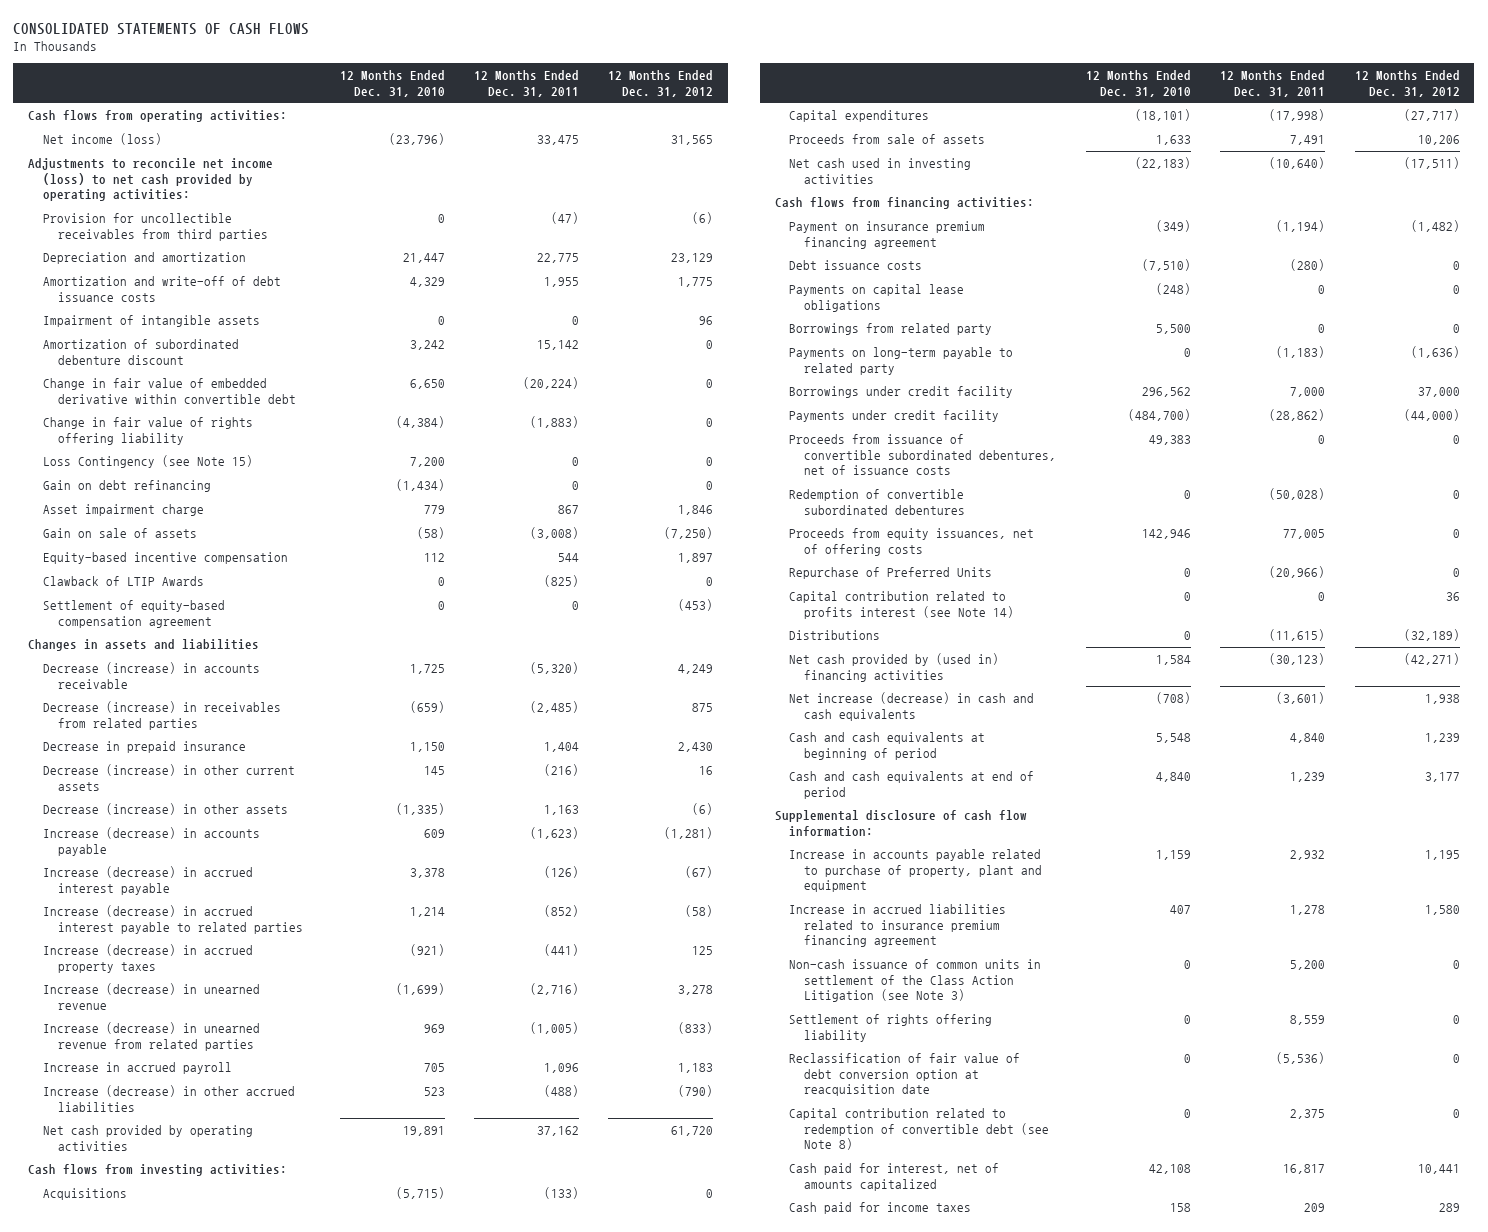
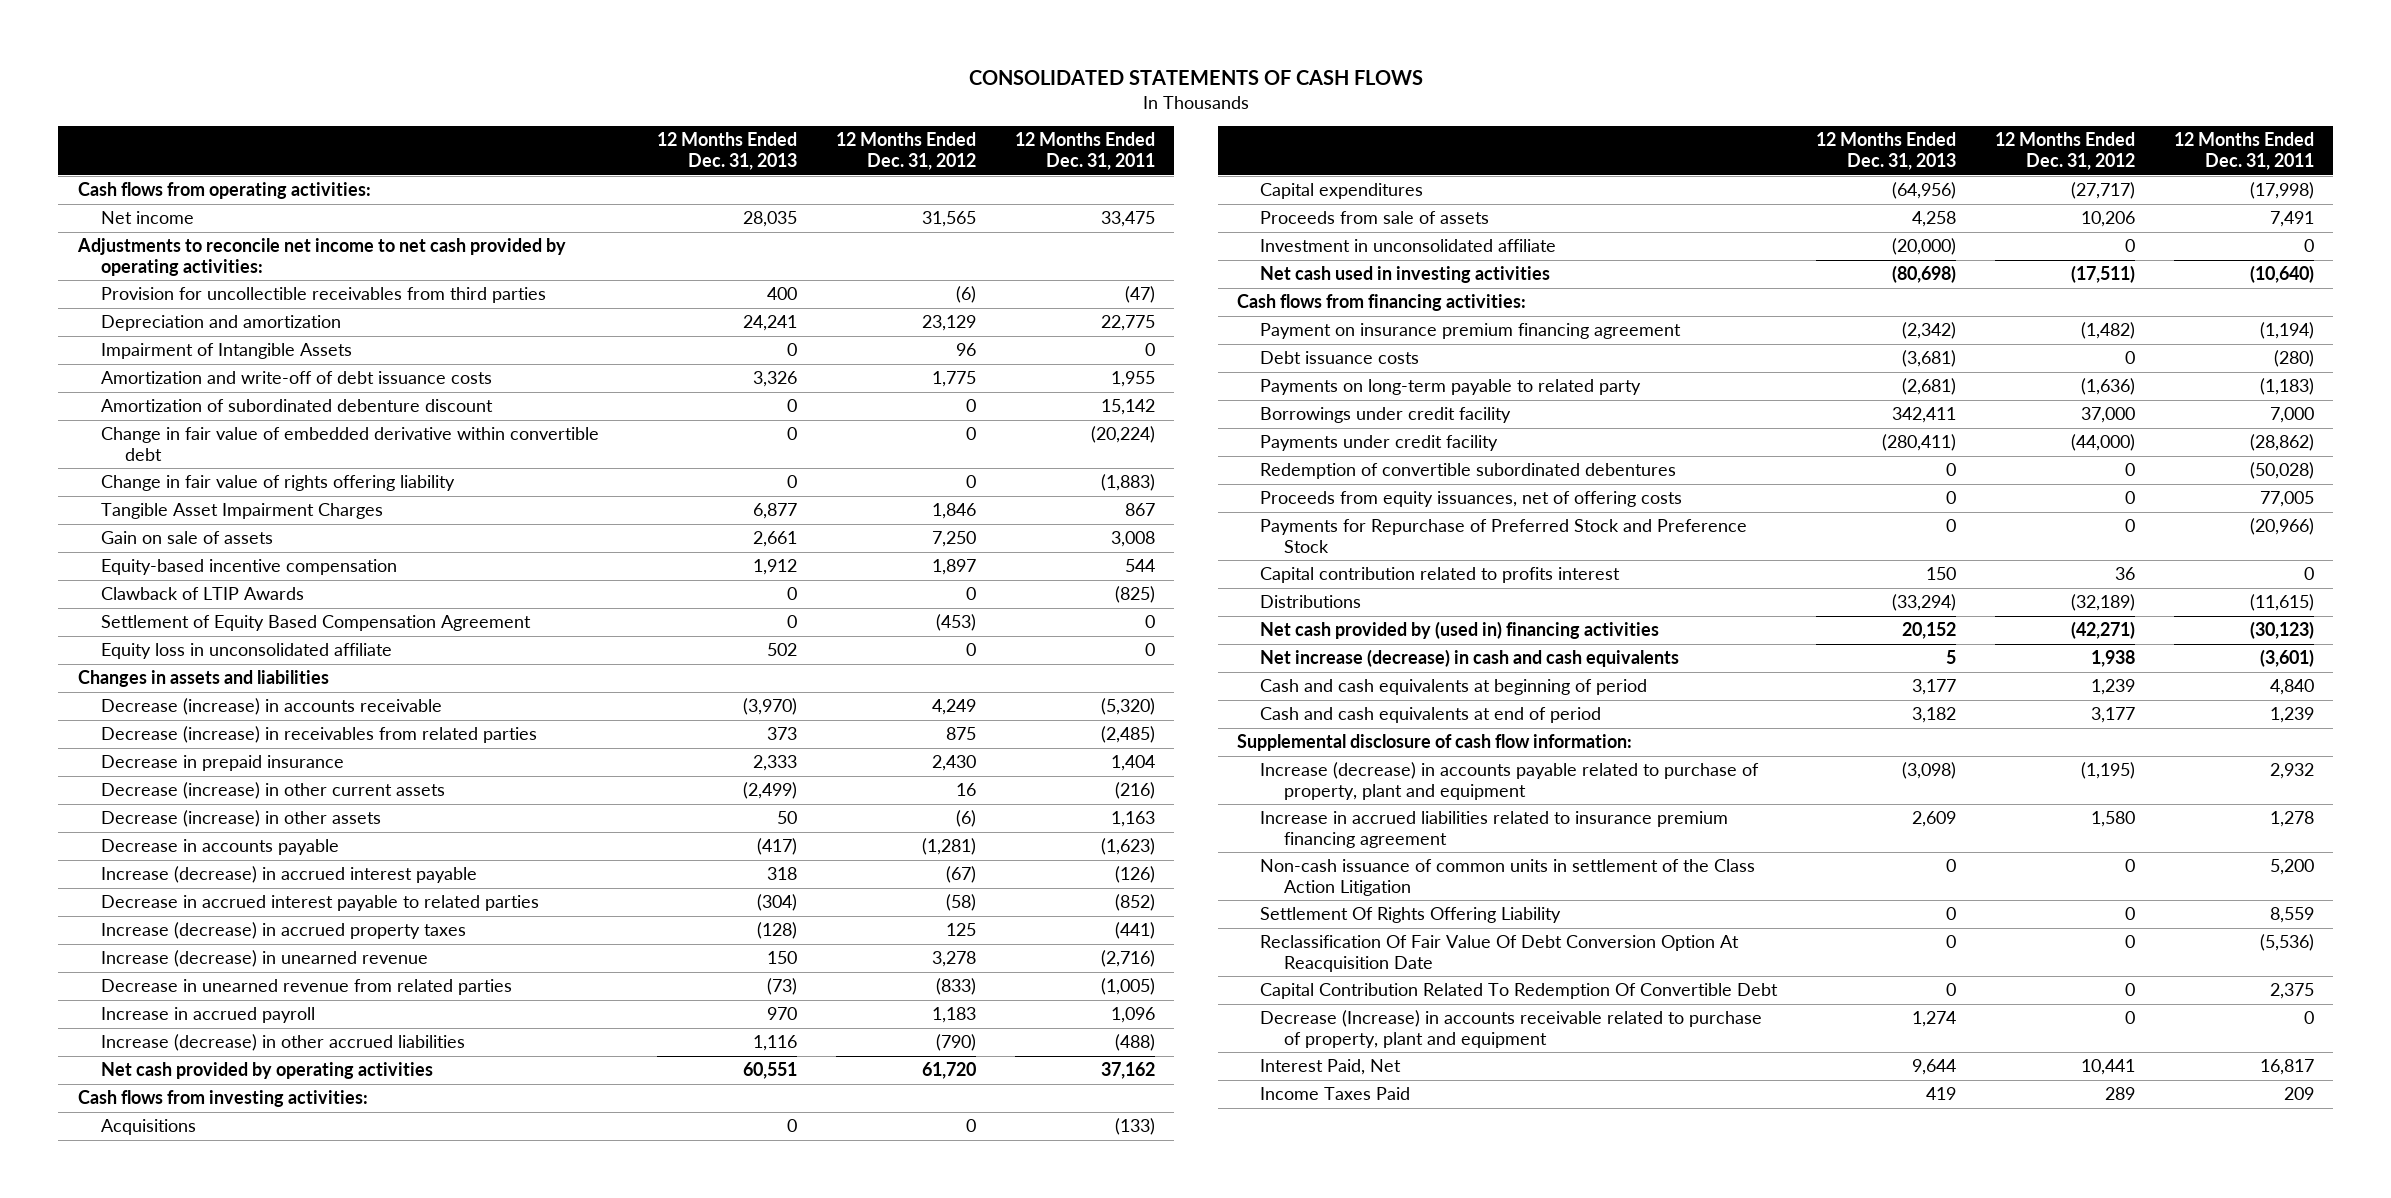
[339,69,445,97] 12 Months Ended Dec. 31, 2010 -> none
none -> [656,132,797,171] 12 Months Ended Dec. 31, 2013
[43,132,163,145] Net income (loss) -> [101,211,195,225] Net income
[28,157,274,202] Adjustments to reconcile net income (loss) to net cash provided by operating activities: -> [76,238,566,276] Adjustments to reconcile net income to net cash provided by operating activities:
none -> [101,343,353,360] Impairment of Intangible Assets
[43,314,261,327] Impairment of intangible assets -> none
[43,454,254,468] Loss Contingency (see Note 15) -> none
[43,479,212,492] Gain on debt refinancing -> none
[43,503,205,516] Asset impairment charge -> [101,503,384,520] Tangible Asset Impairment Charges
[529,526,579,539] (3,008) -> [1110,531,1155,548] 3,008
[664,526,714,539] (7,250) -> [931,531,976,548] 7,250
[43,599,226,628] Settlement of equity-based compensation agreement -> [101,615,532,632] Settlement of Equity Based Compensation Agreement
none -> [101,643,393,660] Equity loss in unconsolidated affiliate
[43,826,261,856] Increase (decrease) in accounts payable -> [101,839,340,856] Decrease in accounts payable
[43,904,304,934] Increase (decrease) in accrued interest payable to related parties -> [101,895,540,912] Decrease in accrued interest payable to related parties
[43,1021,261,1051] Increase (decrease) in unearned revenue from related parties -> [101,979,513,996] Decrease in unearned revenue from related parties
none -> [1260,239,1557,253] Investment in unconsolidated affiliate
[789,283,965,312] Payments on capital lease obligations -> none
[789,322,993,335] Borrowings from related party -> none
[789,433,1057,476] Proceeds from issuance of convertible subordinated debentures, net of issuance costs -> none
[789,566,993,579] Repurchase of Preferred Units -> [1260,519,1748,553] Payments for Repurchase of Preferred Stock and Preference Stock
[789,590,1015,619] Capital contribution related to profits interest (see Note 14) -> [1260,567,1621,584] Capital contribution related to profits interest
[789,848,1043,893] Increase in accounts payable related to purchase of property, plant and equipment -> [1260,762,1760,800] Increase (decrease) in accounts payable related to purchase of property, plant and equipment
[1424,849,1460,860] 1,195 -> [2081,762,2136,780] (1,195)
[789,958,1042,1003] Non-cash issuance of common units in settlement of the Class Action Litigation (see Note 3) -> [1260,859,1756,896] Non-cash issuance of common units in settlement of the Class Action Litigation
[789,1013,993,1042] Settlement of rights offering liability -> [1260,907,1562,924] Settlement Of Rights Offering Liability
[789,1052,1021,1097] Reclassification of fair value of debt conversion option at reacquisition date -> [1260,935,1740,972] Reclassification Of Fair Value Of Debt Conversion Option At Reacquisition Date
[789,1107,1050,1151] Capital contribution related to redemption of convertible debt (see Note 8) -> [1260,983,1779,1000] Capital Contribution Related To Redemption Of Convertible Debt
none -> [1260,1010,1763,1048] Decrease (Increase) in accounts receivable related to purchase of property, plant and equipment
[789,1162,1000,1191] Cash paid for interest, net of amounts capitalized -> [1260,1059,1402,1076] Interest Paid, Net
[789,1201,972,1214] Cash paid for income taxes -> [1260,1087,1411,1101] Income Taxes Paid

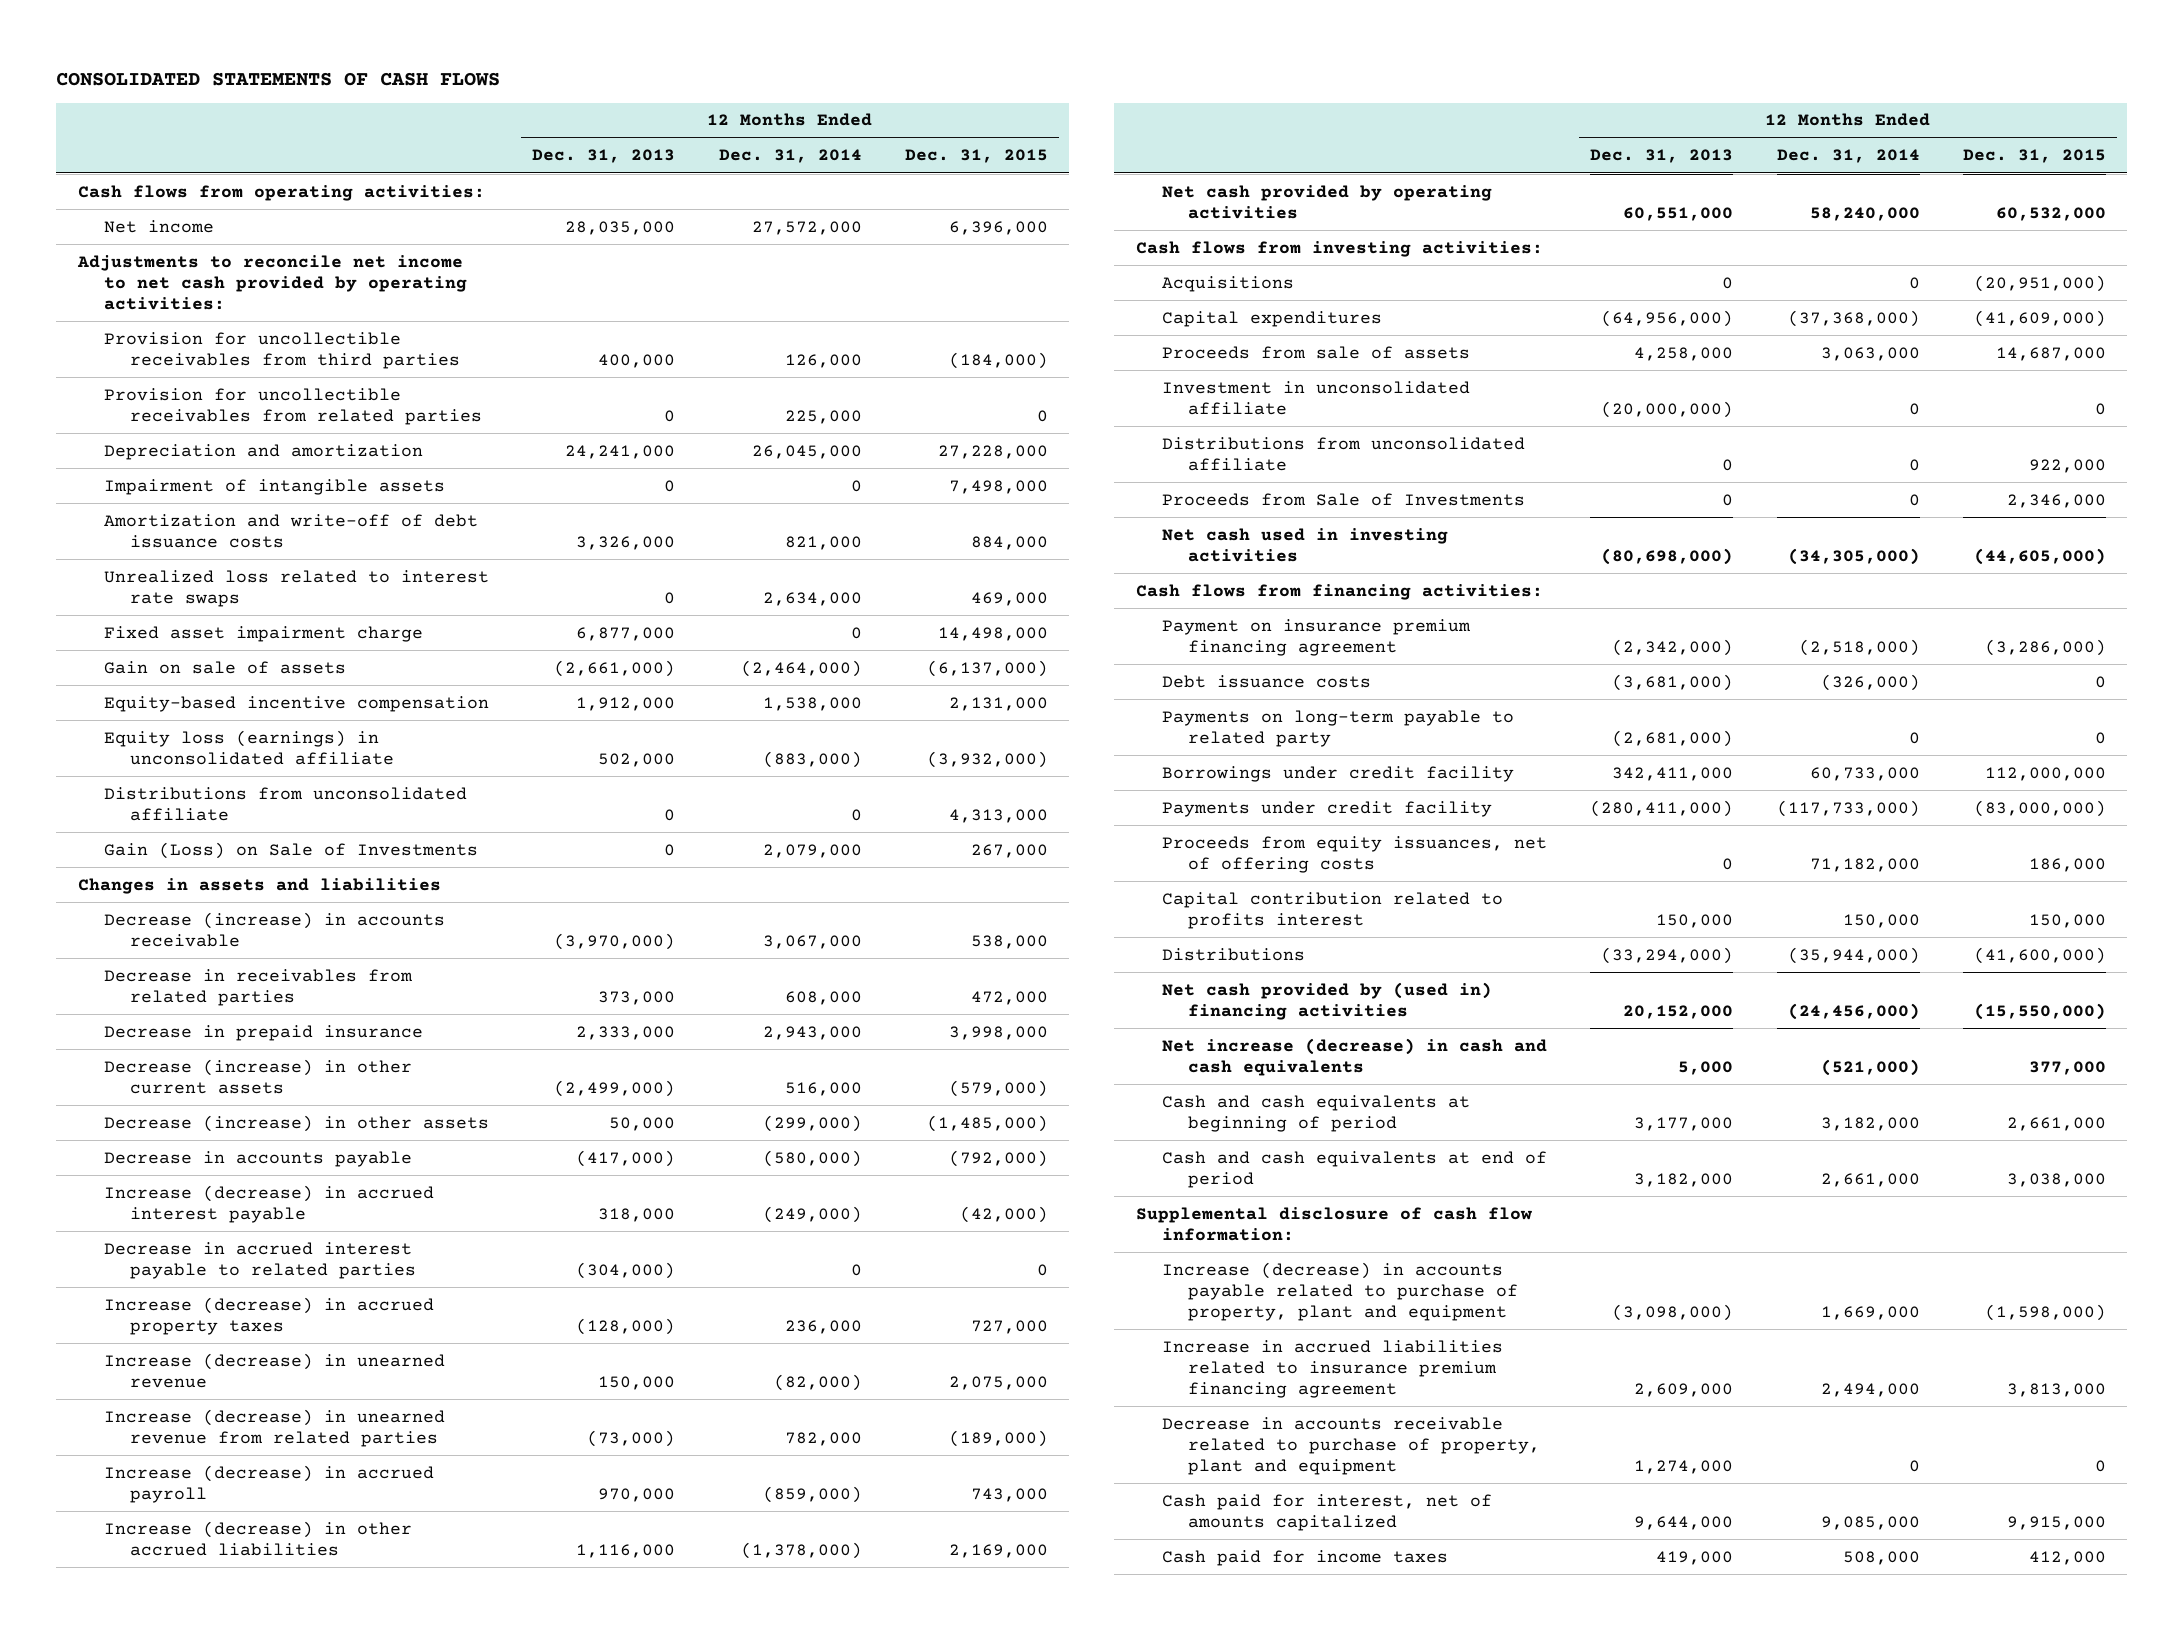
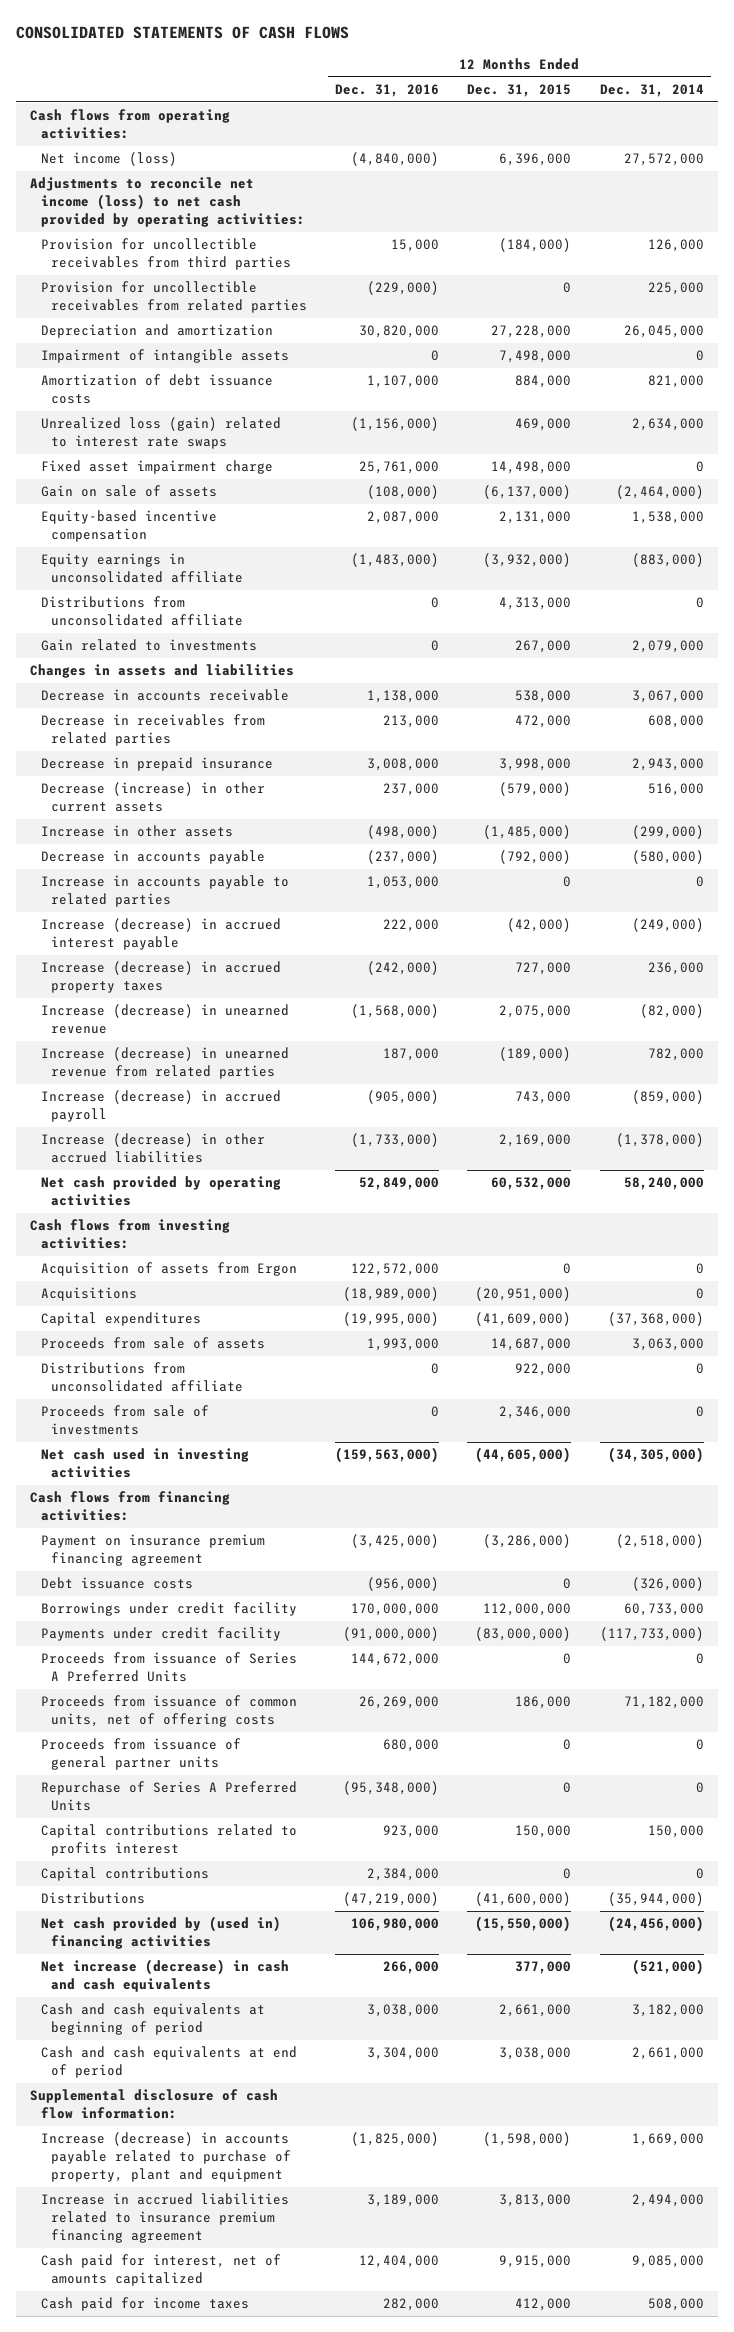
[532,149,676,164] Dec. 31, 2013 -> none
none -> [335,84,440,98] Dec. 31, 2016
[104,219,215,233] Net income -> [40,152,177,167] Net income (loss)
[77,254,468,310] Adjustments to reconcile net income to net cash provided by operating activities: -> [30,177,305,227] Adjustments to reconcile net income (loss) to net cash provided by operating activities:
[104,513,479,548] Amortization and write-off of debt issuance costs -> [40,374,273,405] Amortization of debt issuance costs
[104,569,490,607] Unrealized loss related to interest rate swaps -> [40,417,281,450] Unrealized loss (gain) related to interest rate swaps
[104,729,394,765] Equity loss (earnings) in unconsolidated affiliate -> [40,553,243,584] Equity earnings in unconsolidated affiliate
[104,841,479,859] Gain (Loss) on Sale of Investments -> [40,639,257,652] Gain related to investments
[104,911,446,947] Decrease (increase) in accounts receivable -> [40,689,289,702] Decrease in accounts receivable
[104,1114,490,1132] Decrease (increase) in other assets -> [40,825,233,838] Increase in other assets
none -> [40,875,289,908] Increase in accounts payable to related parties
[104,1241,416,1279] Decrease in accrued interest payable to related parties -> none
none -> [40,1262,297,1277] Acquisition of assets from Ergon
[1162,380,1471,415] Investment in unconsolidated affiliate -> none
[1162,492,1526,506] Proceeds from Sale of Investments -> [40,1405,209,1436] Proceeds from sale of investments
[1162,709,1515,747] Payments on long-term payable to related party -> none
none -> [40,1652,297,1683] Proceeds from issuance of Series A Preferred Units
[1162,835,1548,873] Proceeds from equity issuances, net of offering costs -> [40,1695,297,1728] Proceeds from issuance of common units, net of offering costs
none -> [40,1738,241,1771] Proceeds from issuance of general partner units
none -> [40,1781,297,1812] Repurchase of Series A Preferred Units
[1162,891,1504,929] Capital contribution related to profits interest -> [40,1824,297,1857] Capital contributions related to profits interest
none -> [40,1867,209,1882] Capital contributions
[1162,1416,1540,1475] Decrease in accounts receivable related to purchase of property, plant and equipment -> none

